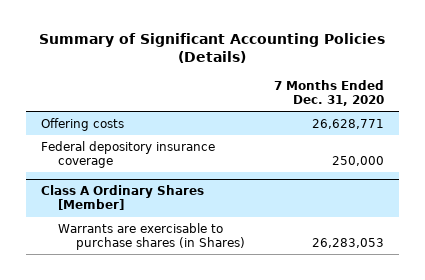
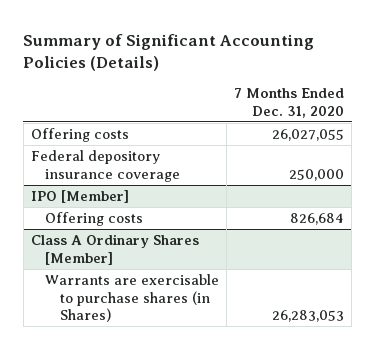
[312,118,385,129] 26,628,771 -> [272,128,345,141] 26,027,055
none -> [30,189,129,203] IPO [Member]
none -> [45,211,144,226] Offering costs

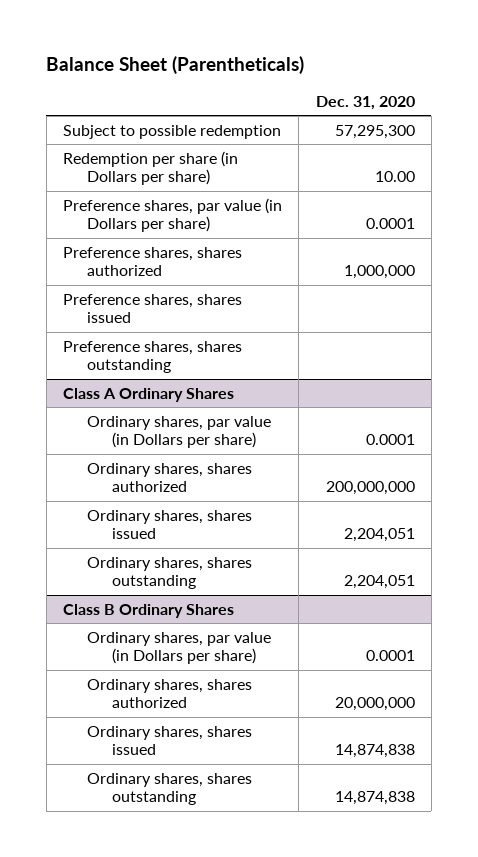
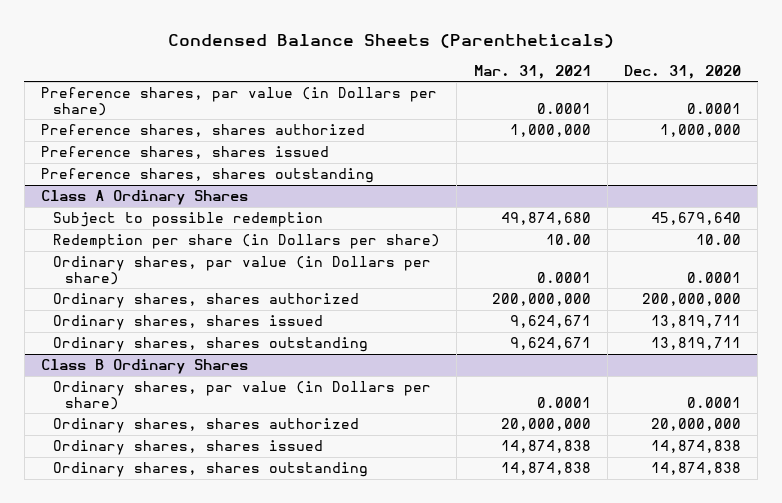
[46,56,305,75] Balance Sheet (Parentheticals) -> [168,33,615,48] Condensed Balance Sheets (Parentheticals)
none -> [473,64,591,79] Mar. 31, 2021
[63,124,282,139] Subject to possible redemption -> none
[63,150,239,186] Redemption per share (in Dollars per share) -> none
none -> [53,212,324,228] Subject to possible redemption
none -> [53,234,441,250] Redemption per share (in Dollars per share)
[343,528,415,543] 2,204,051 -> [650,315,741,329] 13,819,711
[343,575,415,590] 2,204,051 -> [650,337,741,351] 13,819,711

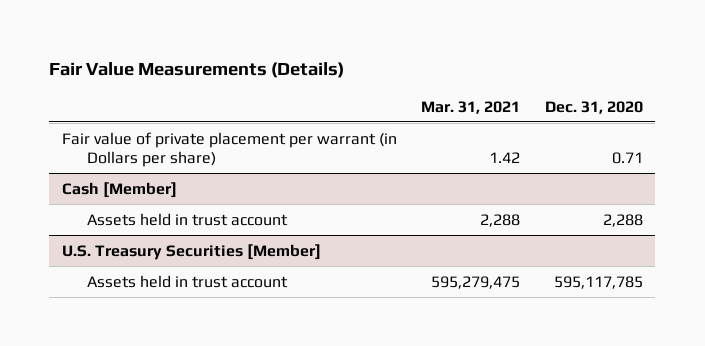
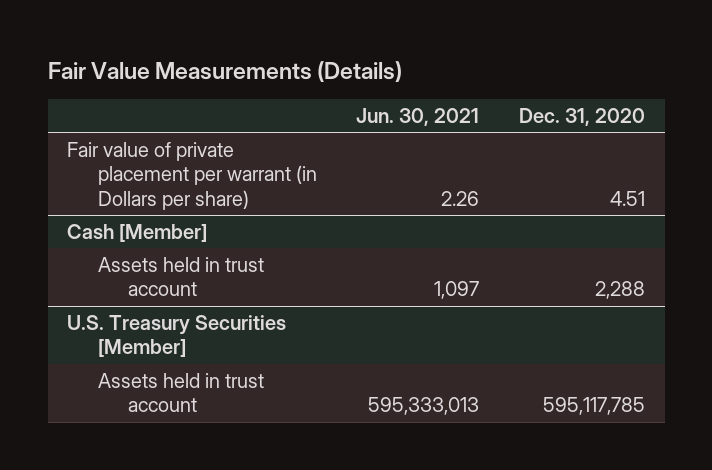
[421,100,521,114] Mar. 31, 2021 -> none
none -> [356,107,480,126] Jun. 30, 2021
[612,151,644,164] 0.71 -> [609,190,645,206] 4.51

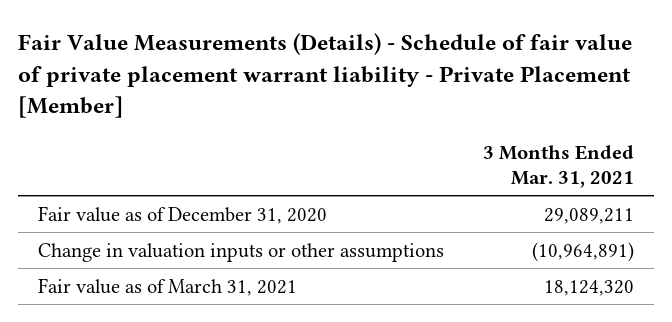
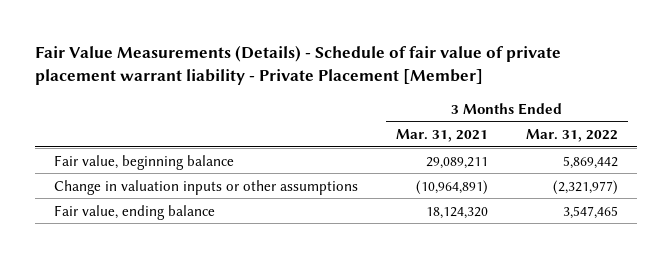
none -> [526,129,619,143] Mar. 31, 2022
[37,205,327,224] Fair value as of December 31, 2020 -> [53,154,234,170] Fair value, beginning balance
[37,277,297,296] Fair value as of March 31, 2021 -> [53,204,215,220] Fair value, ending balance

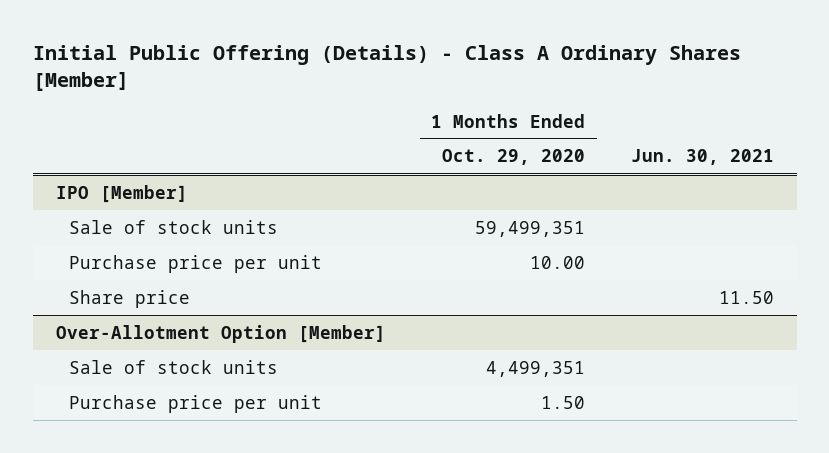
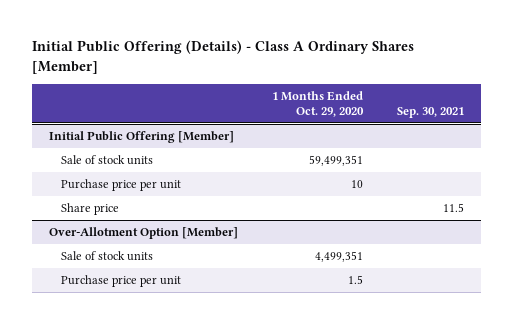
[630,149,774,166] Jun. 30, 2021 -> none
none -> [396,106,464,118] Sep. 30, 2021
[55,184,188,203] IPO [Member] -> [48,131,234,144] Initial Public Offering [Member]
[530,255,586,269] 10.00 -> [350,180,363,189] 10
[541,395,586,409] 1.50 -> [347,275,363,285] 1.5

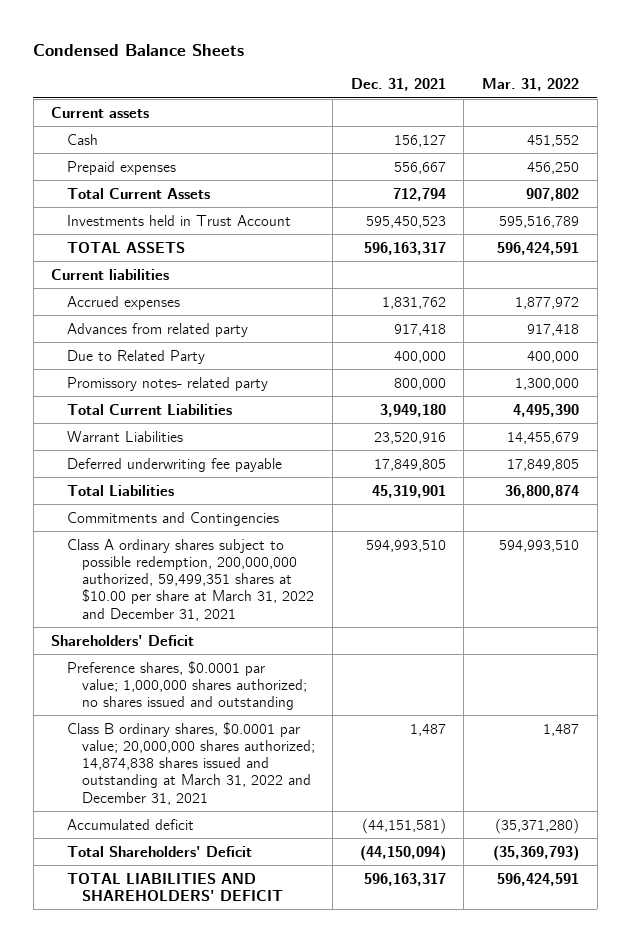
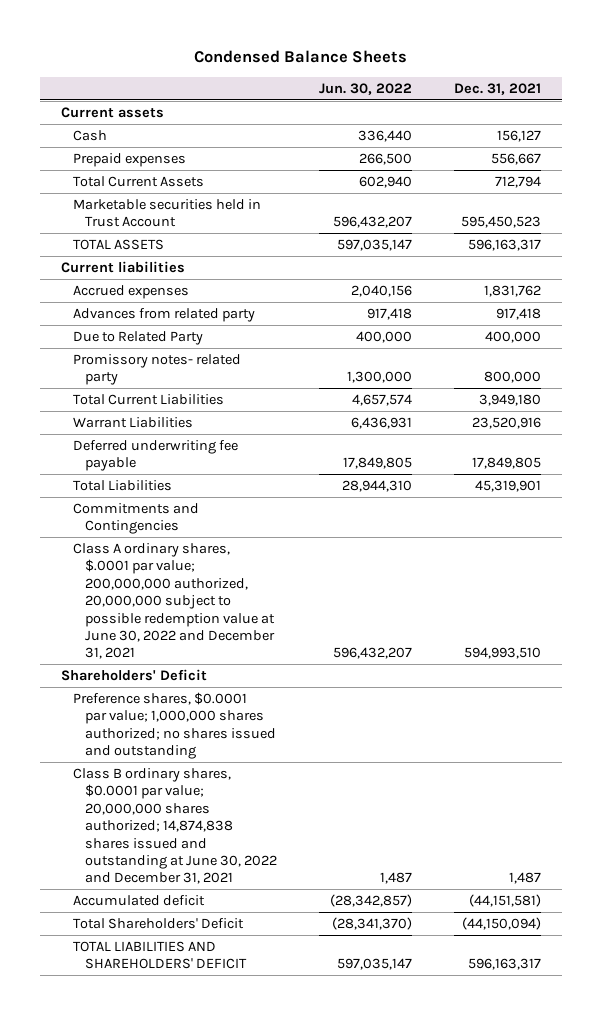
[482,78,580,92] Mar. 31, 2022 -> none
none -> [318,82,412,95] Jun. 30, 2022
[66,214,291,226] Investments held in Trust Account -> [72,199,261,228] Marketable securities held in Trust Account
[66,538,314,621] Class A ordinary shares subject to possible redemption, 200,000,000 authorized, 59,499,351 shares at $10.00 per share at March 31, 2022 and December 31, 2021 -> [72,543,275,660] Class A ordinary shares, $.0001 par value; 200,000,000 authorized, 20,000,000 subject to possible redemption value at June 30, 2022 and December 31, 2021
[66,721,315,805] Class B ordinary shares, $0.0001 par value; 20,000,000 shares authorized; 14,874,838 shares issued and outstanding at March 31, 2022 and December 31, 2021 -> [72,768,277,885] Class B ordinary shares, $0.0001 par value; 20,000,000 shares authorized; 14,874,838 shares issued and outstanding at June 30, 2022 and December 31, 2021

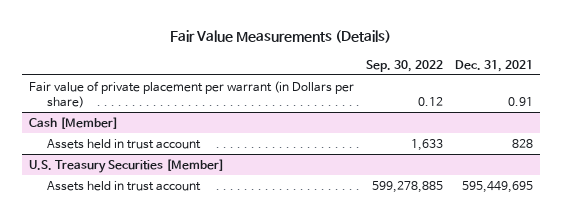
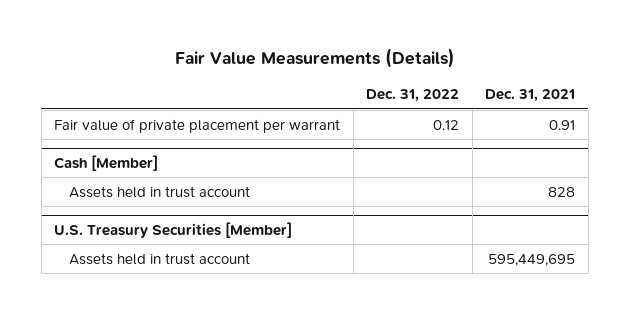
[366,59,444,72] Sep. 30, 2022 -> none
none -> [366,89,460,103] Dec. 31, 2022
[28,81,354,108] Fair value of private placement per warrant (in Dollars per share) -> [54,118,341,133] Fair value of private placement per warrant

